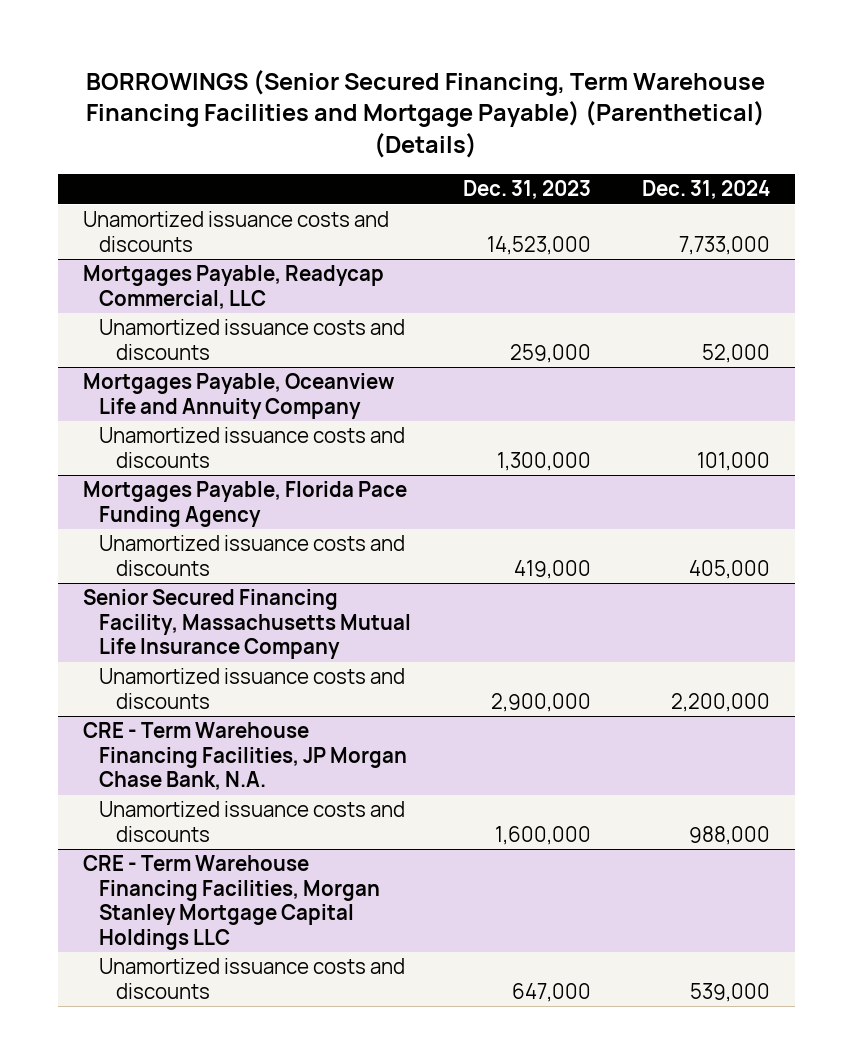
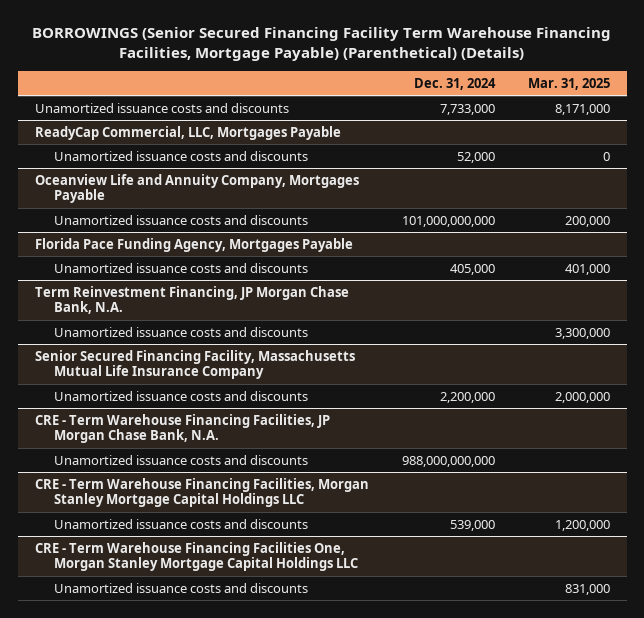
[86,69,766,159] BORROWINGS (Senior Secured Financing, Term Warehouse Financing Facilities and Mortgage Payable) (Parenthetical) (Details) -> [32,26,612,61] BORROWINGS (Senior Secured Financing Facility Term Warehouse Financing Facilities, Mortgage Payable) (Parenthetical) (Details)
[462,180,591,200] Dec. 31, 2023 -> none
none -> [527,77,610,90] Mar. 31, 2025
[83,265,385,309] Mortgages Payable, Readycap Commercial, LLC -> [34,125,341,140] ReadyCap Commercial, LLC, Mortgages Payable
[83,373,396,419] Mortgages Payable, Oceanview Life and Annuity Company -> [34,173,359,204] Oceanview Life and Annuity Company, Mortgages Payable
[696,451,770,471] 101,000 -> [401,215,495,227] 101,000,000,000
[83,481,408,527] Mortgages Payable, Florida Pace Funding Agency -> [34,237,353,252] Florida Pace Funding Agency, Mortgages Payable
none -> [34,285,349,315] Term Reinvestment Financing, JP Morgan Chase Bank, N.A.
none -> [54,326,309,337] Unamortized issuance costs and discounts
[688,825,770,845] 988,000 -> [401,455,495,467] 988,000,000,000
none -> [34,541,359,572] CRE - Term Warehouse Financing Facilities One, Morgan Stanley Mortgage Capital Holdings LLC
none -> [54,582,309,593] Unamortized issuance costs and discounts

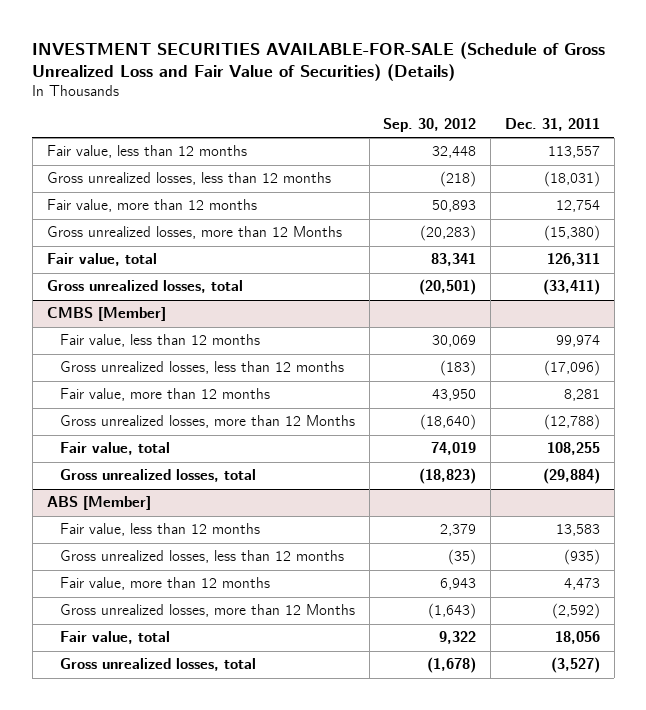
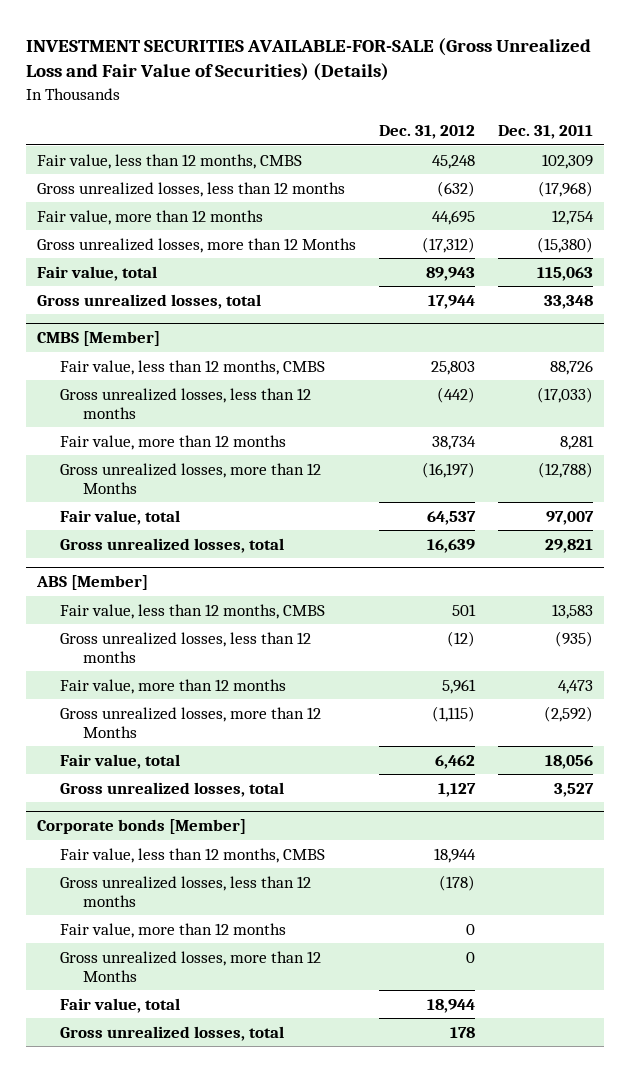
[32,41,606,81] INVESTMENT SECURITIES AVAILABLE-FOR-SALE (Schedule of Gross Unrealized Loss and Fair Value of Securities) (Details) -> [25,37,591,82] INVESTMENT SECURITIES AVAILABLE-FOR-SALE (Gross Unrealized Loss and Fair Value of Securities) (Details)
[383,117,477,132] Sep. 30, 2012 -> none
none -> [378,125,475,140] Dec. 31, 2012
[46,145,247,159] Fair value, less than 12 months -> [37,153,303,169] Fair value, less than 12 months, CMBS
[547,146,600,159] 113,557 -> [541,153,593,169] 102,309
[543,171,600,188] (18,031) -> [537,180,593,197] (17,968)
[546,253,600,267] 126,311 -> [536,266,593,281] 115,063
[542,279,600,296] (33,411) -> [543,294,593,309] 33,348
[59,334,260,348] Fair value, less than 12 months -> [59,359,325,375] Fair value, less than 12 months, CMBS
[555,335,600,348] 99,974 -> [549,359,593,375] 88,726
[543,360,600,377] (17,096) -> [536,386,593,403] (17,033)
[546,442,600,456] 108,255 -> [545,510,594,525] 97,007
[542,468,600,485] (29,884) -> [544,538,593,553] 29,821
[59,523,260,537] Fair value, less than 12 months -> [59,603,325,619] Fair value, less than 12 months, CMBS
[550,657,600,674] (3,527) -> [553,782,594,797] 3,527
none -> [37,819,247,835] Corporate bonds [Member]
none -> [59,847,325,863] Fair value, less than 12 months, CMBS
none -> [59,875,311,908] Gross unrealized losses, less than 12 months
none -> [59,922,286,938] Fair value, more than 12 months
none -> [59,950,321,983] Gross unrealized losses, more than 12 Months
none -> [59,997,180,1013] Fair value, total
none -> [59,1025,284,1041] Gross unrealized losses, total

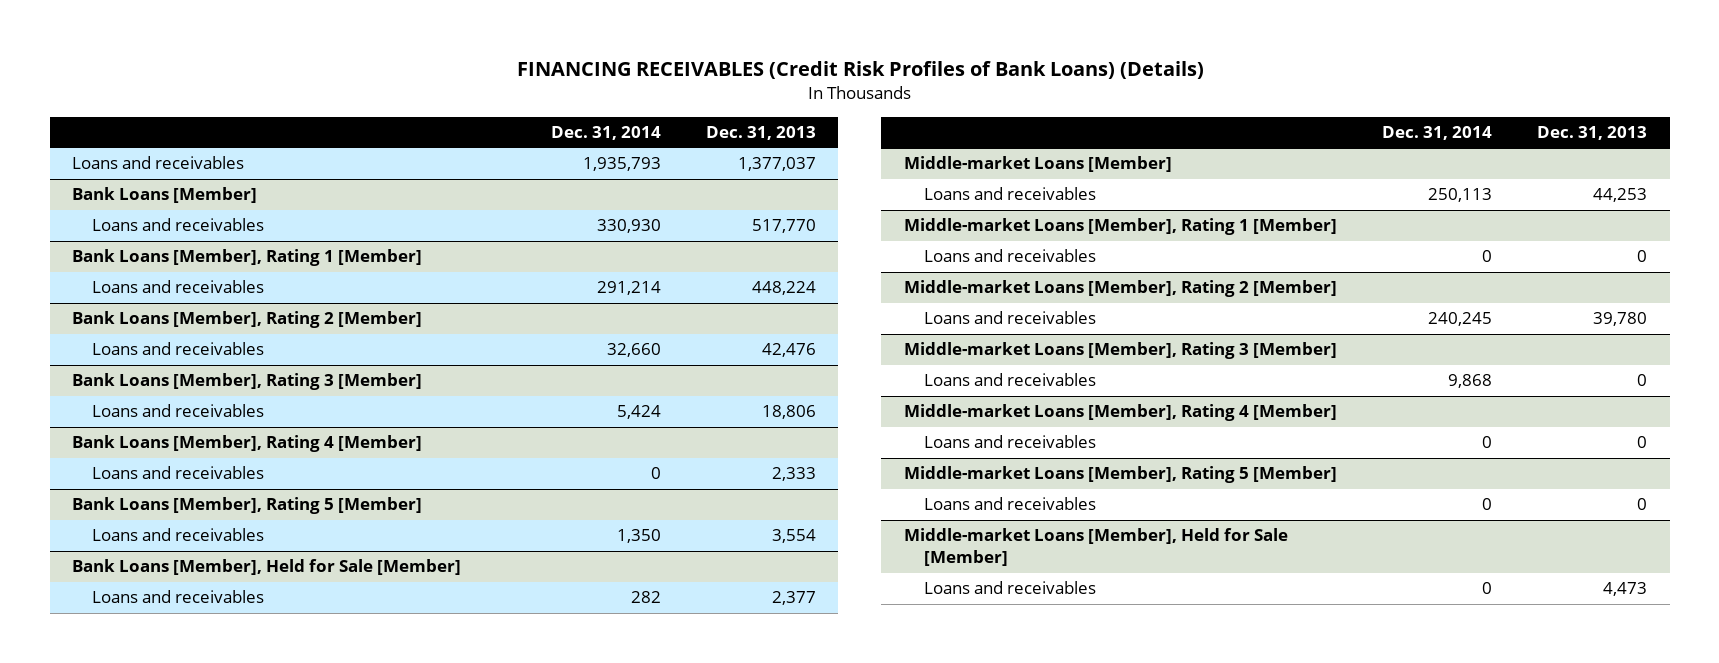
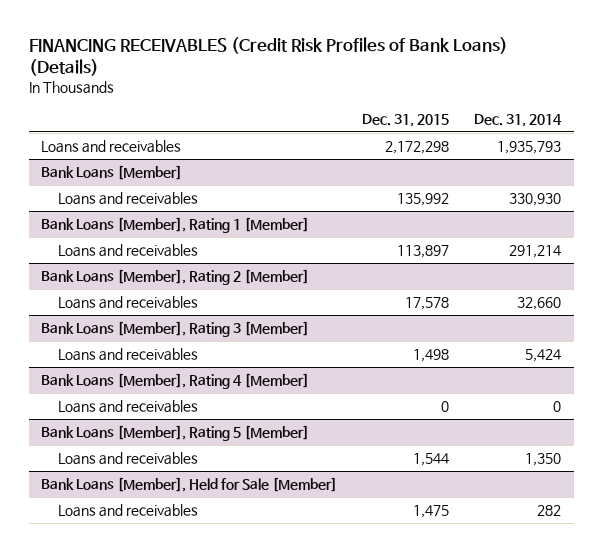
[705,126,816,141] Dec. 31, 2013 -> none
none -> [362,114,450,128] Dec. 31, 2015
[903,156,1172,173] Middle-market Loans [Member] -> none
[923,187,1096,201] Loans and receivables -> none
[903,218,1337,236] Middle-market Loans [Member], Rating 1 [Member] -> none
[923,249,1096,263] Loans and receivables -> none
[903,280,1337,298] Middle-market Loans [Member], Rating 2 [Member] -> none
[923,311,1096,325] Loans and receivables -> none
[903,342,1337,360] Middle-market Loans [Member], Rating 3 [Member] -> none
[923,373,1096,387] Loans and receivables -> none
[903,404,1337,422] Middle-market Loans [Member], Rating 4 [Member] -> none
[923,435,1096,449] Loans and receivables -> none
[903,466,1337,484] Middle-market Loans [Member], Rating 5 [Member] -> none
[923,497,1096,511] Loans and receivables -> none
[903,528,1288,567] Middle-market Loans [Member], Held for Sale [Member] -> none
[923,581,1096,595] Loans and receivables -> none

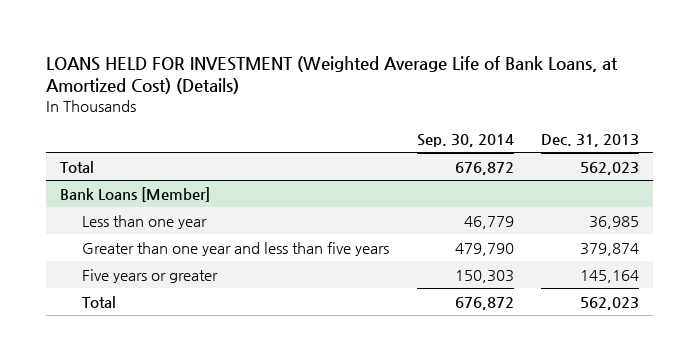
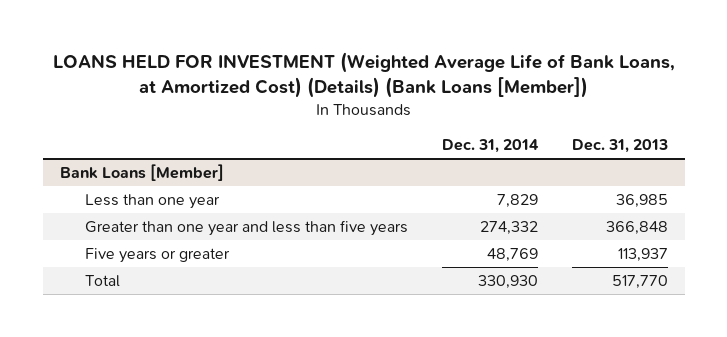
[46,55,619,95] LOANS HELD FOR INVESTMENT (Weighted Average Life of Bank Loans, at Amortized Cost) (Details) -> [52,51,675,98] LOANS HELD FOR INVESTMENT (Weighted Average Life of Bank Loans, at Amortized Cost) (Details) (Bank Loans [Member])
[416,133,514,147] Sep. 30, 2014 -> none
none -> [441,139,539,154] Dec. 31, 2014
[60,160,95,173] Total -> none
[580,242,640,256] 379,874 -> [605,221,668,236] 366,848
[580,269,640,283] 145,164 -> [617,248,668,263] 113,937
[580,296,640,310] 562,023 -> [611,275,668,290] 517,770

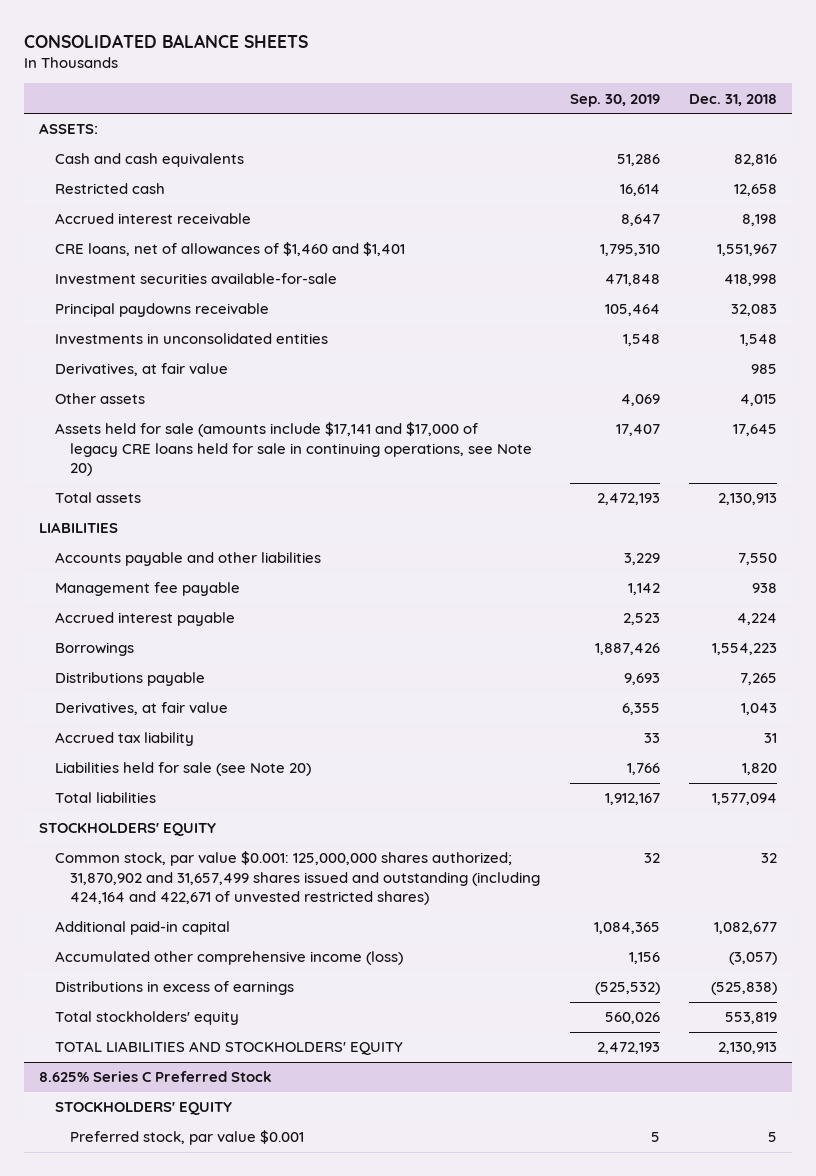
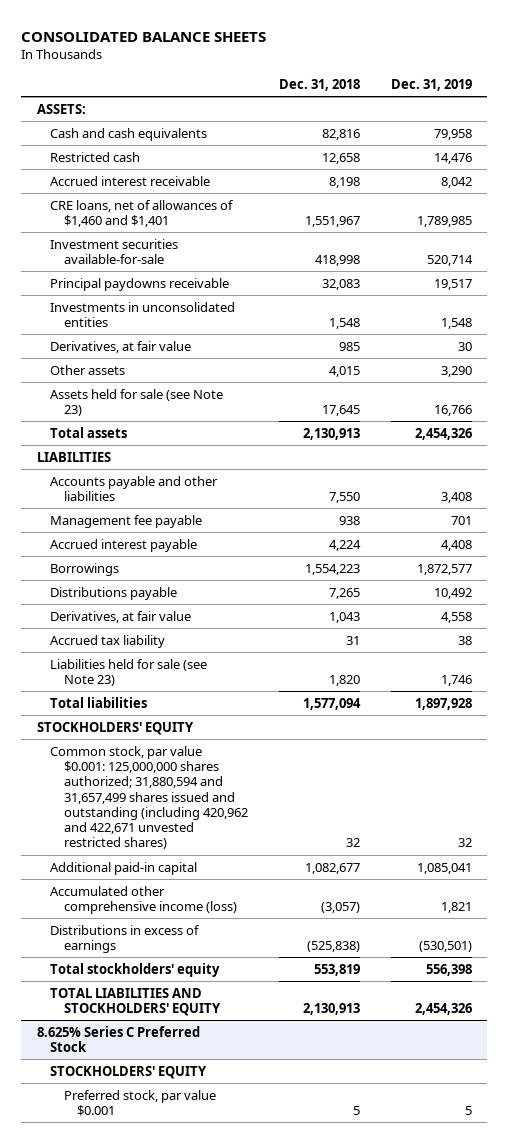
[569,93,660,107] Sep. 30, 2019 -> none
none -> [390,79,472,92] Dec. 31, 2019
[54,422,533,477] Assets held for sale (amounts include $17,141 and $17,000 of legacy CRE loans held for sale in continuing operations, see Note 20) -> [50,388,224,416] Assets held for sale (see Note 23)
[54,762,311,777] Liabilities held for sale (see Note 20) -> [50,658,208,686] Liabilities held for sale (see Note 23)
[54,851,541,906] Common stock, par value $0.001: 125,000,000 shares authorized; 31,870,902 and 31,657,499 shares issued and outstanding (including 424,164 and 422,671 of unvested restricted shares) -> [50,745,248,850] Common stock, par value $0.001: 125,000,000 shares authorized; 31,880,594 and 31,657,499 shares issued and outstanding (including 420,962 and 422,671 unvested restricted shares)

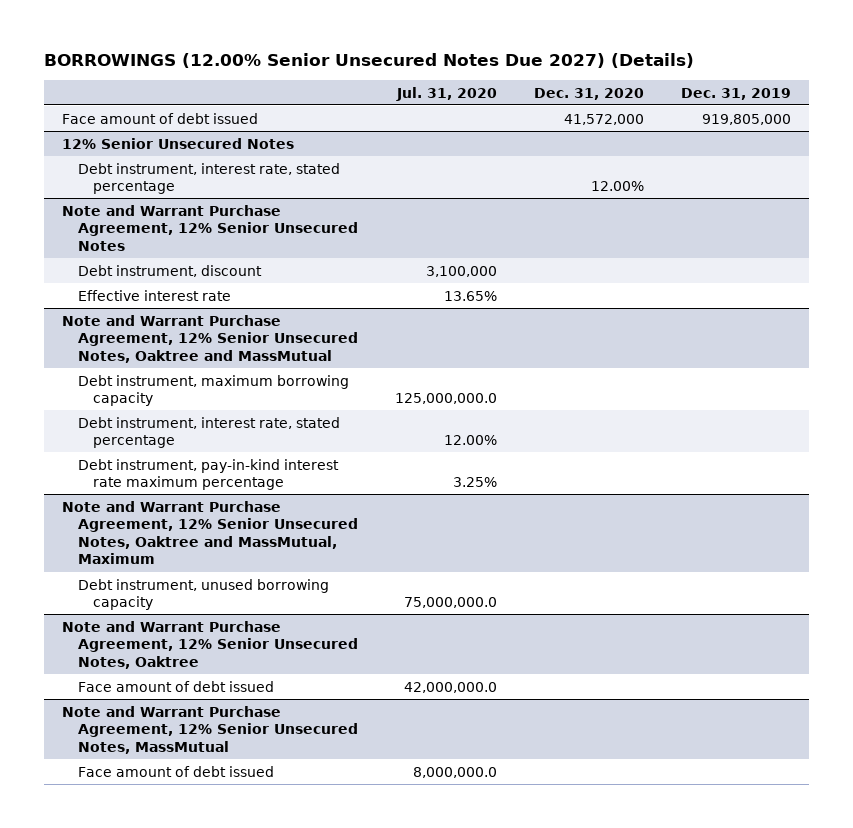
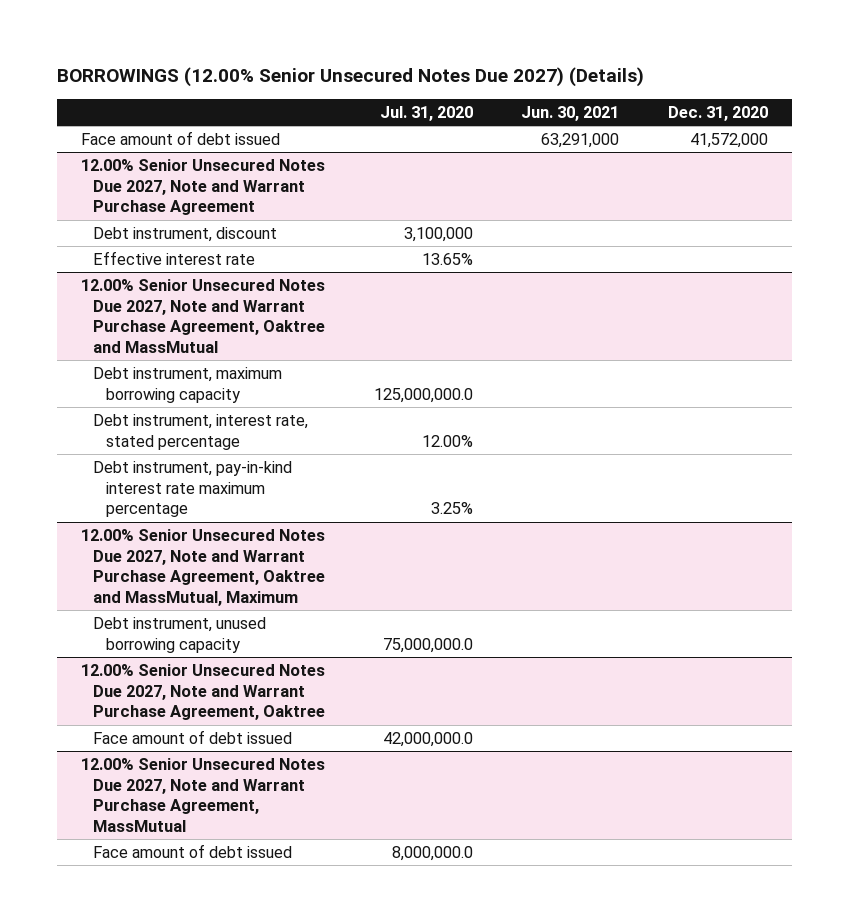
[680,87,791,100] Dec. 31, 2019 -> none
none -> [521,105,620,121] Jun. 30, 2021
[62,137,295,149] 12% Senior Unsecured Notes -> none
[77,162,340,195] Debt instrument, interest rate, stated percentage -> none
[62,204,358,251] Note and Warrant Purchase Agreement, 12% Senior Unsecured Notes -> [81,159,326,216] 12.00% Senior Unsecured Notes Due 2027, Note and Warrant Purchase Agreement
[62,314,358,363] Note and Warrant Purchase Agreement, 12% Senior Unsecured Notes, Oaktree and MassMutual -> [81,279,326,354] 12.00% Senior Unsecured Notes Due 2027, Note and Warrant Purchase Agreement, Oaktree and MassMutual
[62,500,358,565] Note and Warrant Purchase Agreement, 12% Senior Unsecured Notes, Oaktree and MassMutual, Maximum -> [81,529,326,607] 12.00% Senior Unsecured Notes Due 2027, Note and Warrant Purchase Agreement, Oaktree and MassMutual, Maximum
[62,620,358,669] Note and Warrant Purchase Agreement, 12% Senior Unsecured Notes, Oaktree -> [81,664,326,721] 12.00% Senior Unsecured Notes Due 2027, Note and Warrant Purchase Agreement, Oaktree
[62,705,358,754] Note and Warrant Purchase Agreement, 12% Senior Unsecured Notes, MassMutual -> [81,758,326,833] 12.00% Senior Unsecured Notes Due 2027, Note and Warrant Purchase Agreement, MassMutual

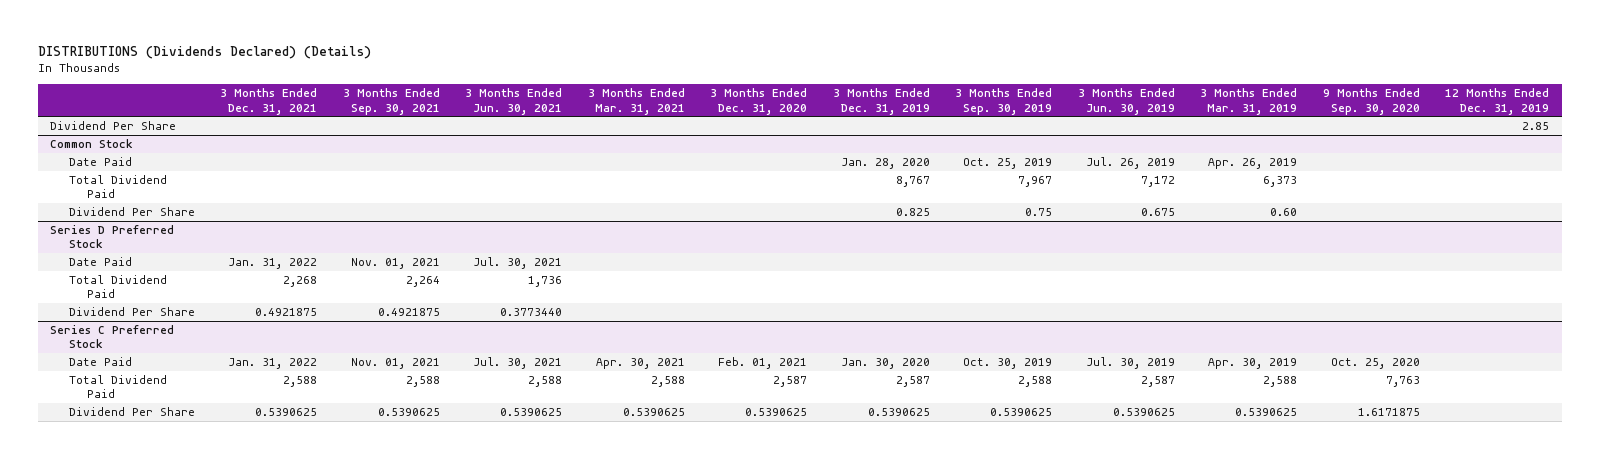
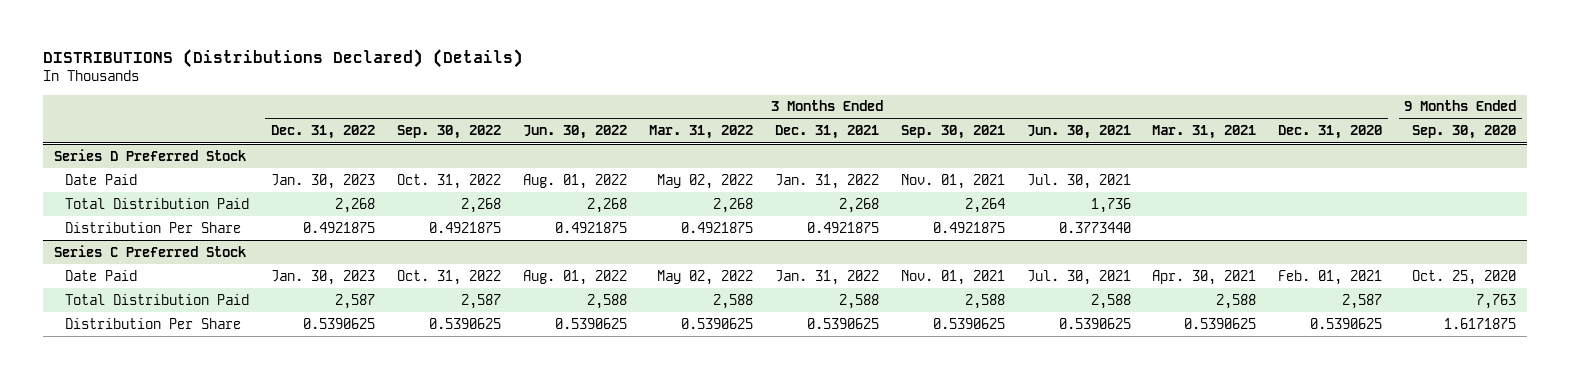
[37,46,371,60] DISTRIBUTIONS (Dividends Declared) (Details) -> [42,49,523,69] DISTRIBUTIONS (Distributions Declared) (Details)
[832,88,930,115] 3 Months Ended Dec. 31, 2019 -> none
[955,88,1053,115] 3 Months Ended Sep. 30, 2019 -> none
[1077,88,1175,115] 3 Months Ended Jun. 30, 2019 -> none
[1200,88,1298,115] 3 Months Ended Mar. 31, 2019 -> none
[1445,88,1550,115] 12 Months Ended Dec. 31, 2019 -> none
none -> [270,125,375,140] Dec. 31, 2022
none -> [396,125,501,140] Sep. 30, 2022
none -> [522,125,627,140] Jun. 30, 2022
none -> [648,125,753,140] Mar. 31, 2022
[50,121,177,131] Dividend Per Share -> none
[50,139,134,149] Common Stock -> none
[68,157,132,167] Date Paid -> none
[68,175,167,199] Total Dividend Paid -> none
[68,207,195,217] Dividend Per Share -> none
[68,275,167,299] Total Dividend Paid -> [64,197,249,209] Total Distribution Paid
[68,307,195,317] Dividend Per Share -> [64,221,241,233] Distribution Per Share
[68,375,167,399] Total Dividend Paid -> [64,293,249,305] Total Distribution Paid
[68,407,195,417] Dividend Per Share -> [64,317,241,329] Distribution Per Share

